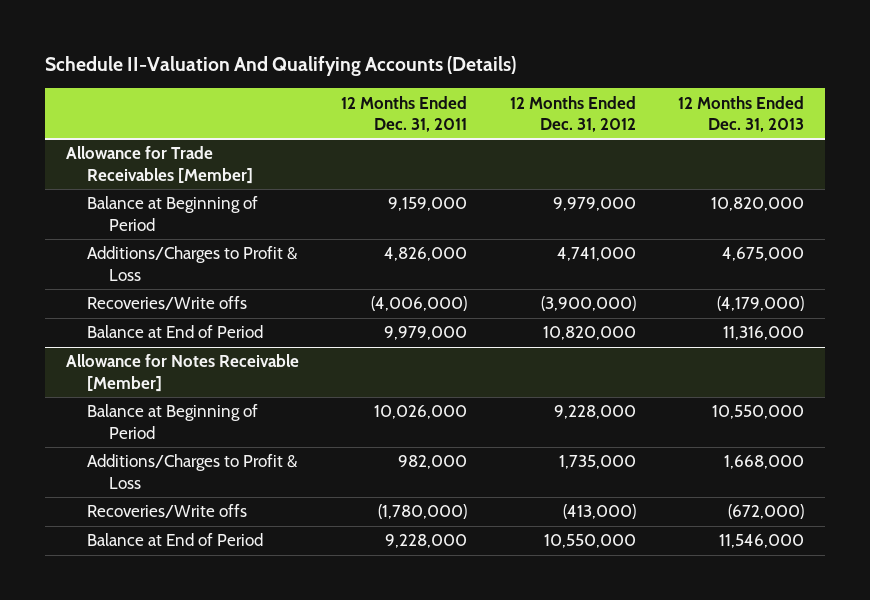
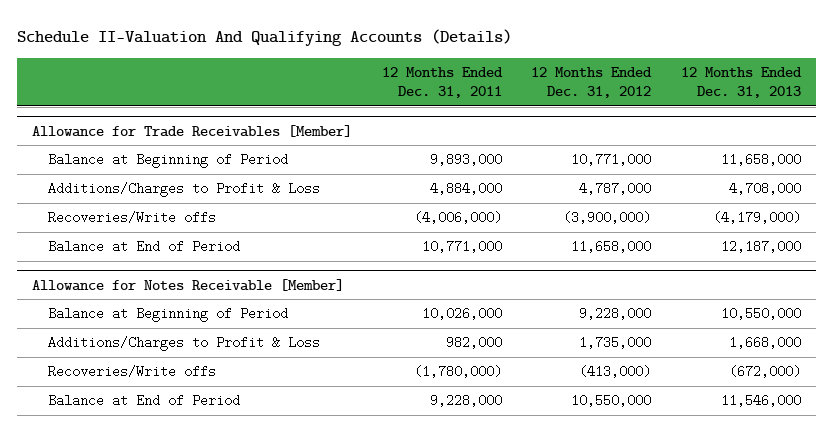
[388,197,468,212] 9,159,000 -> [429,153,502,167] 9,893,000
[552,197,636,212] 9,979,000 -> [571,153,652,167] 10,771,000
[710,197,804,212] 10,820,000 -> [720,153,801,167] 11,658,000
[384,247,468,262] 4,826,000 -> [429,182,502,196] 4,884,000
[556,247,636,262] 4,741,000 -> [579,182,652,196] 4,787,000
[721,247,804,262] 4,675,000 -> [728,182,801,196] 4,708,000
[384,326,468,341] 9,979,000 -> [421,240,502,254] 10,771,000
[542,326,636,341] 10,820,000 -> [571,240,652,254] 11,658,000
[722,326,804,341] 11,316,000 -> [720,240,801,254] 12,187,000

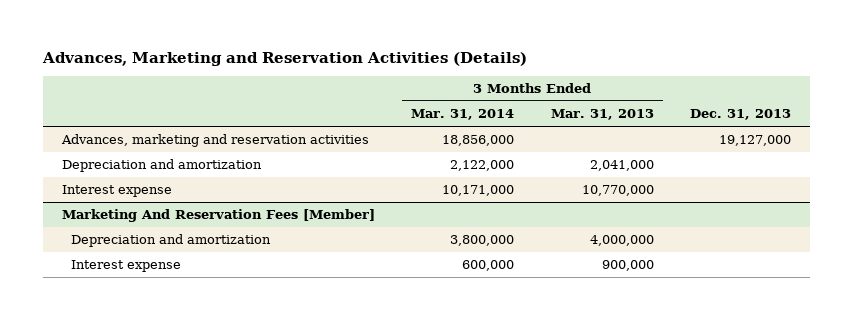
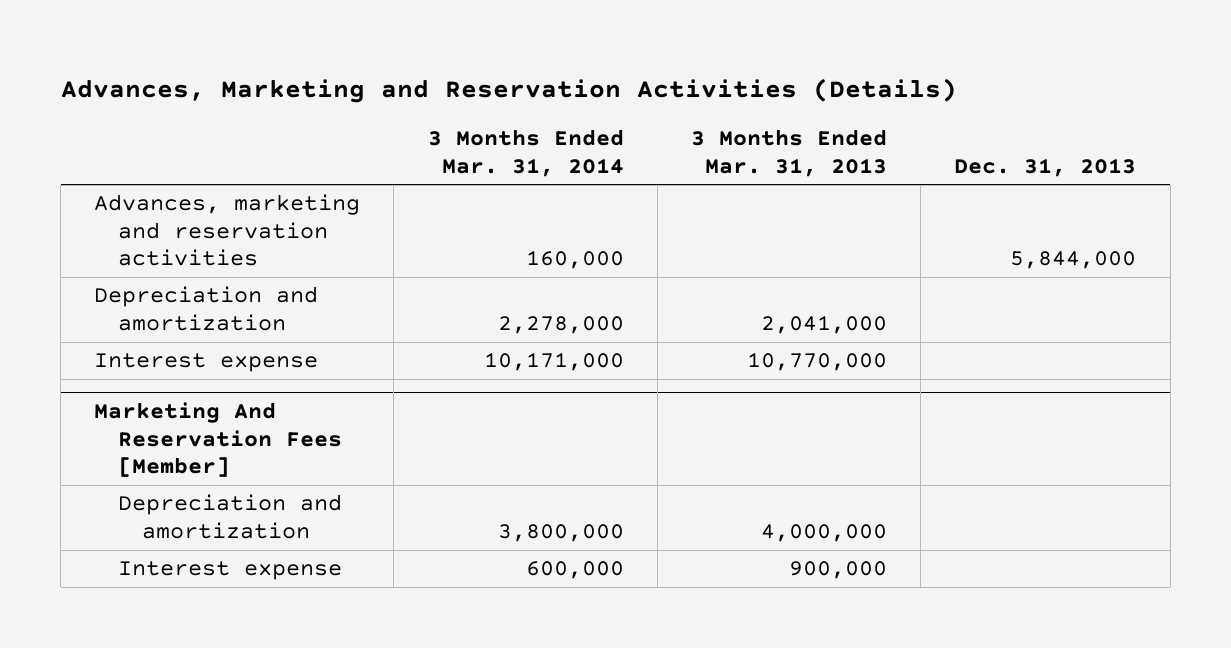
[442,135,515,147] 18,856,000 -> [525,250,624,270] 160,000
[719,135,792,147] 19,127,000 -> [1010,251,1137,270] 5,844,000
[450,160,515,172] 2,122,000 -> [497,315,624,334] 2,278,000

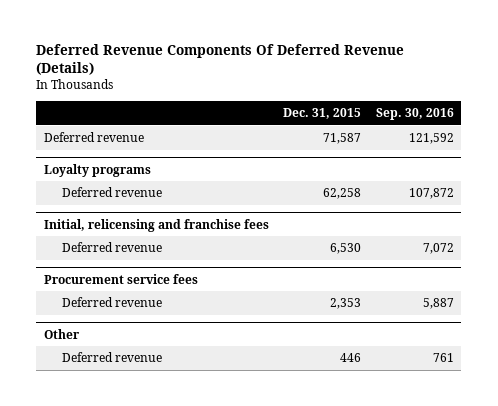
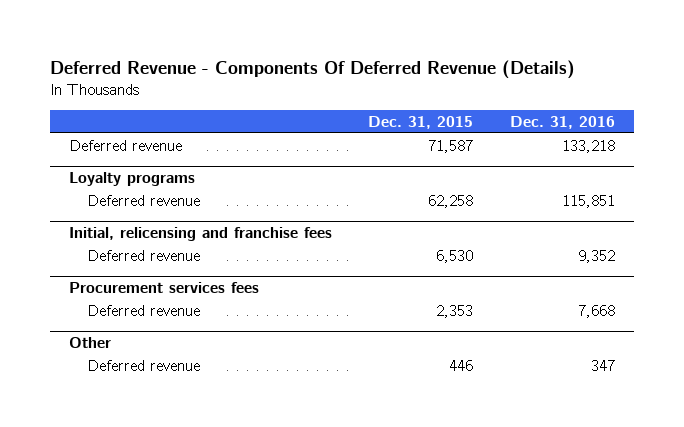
[36,43,405,76] Deferred Revenue Components Of Deferred Revenue (Details) -> [50,60,576,80] Deferred Revenue - Components Of Deferred Revenue (Details)
[375,108,454,121] Sep. 30, 2016 -> none
none -> [510,115,616,129] Dec. 31, 2016
[43,273,198,284] Procurement service fees -> [68,281,259,293] Procurement services fees

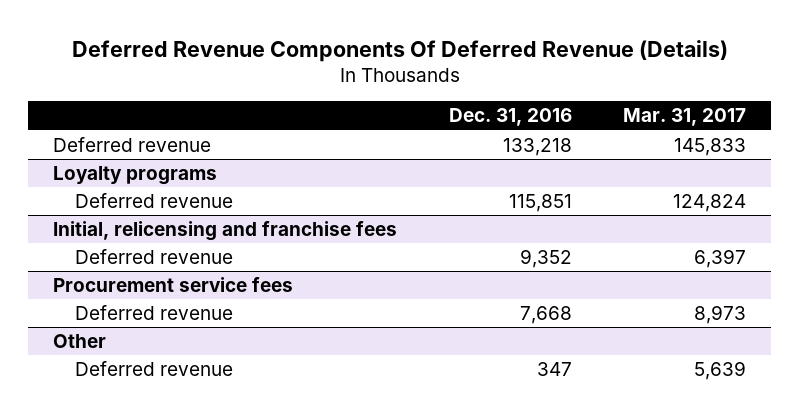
[50,60,576,80] Deferred Revenue - Components Of Deferred Revenue (Details) -> [71,39,728,62] Deferred Revenue Components Of Deferred Revenue (Details)
[368,115,474,129] Dec. 31, 2015 -> none
none -> [622,108,746,127] Mar. 31, 2017
[68,281,259,293] Procurement services fees -> [53,277,294,293] Procurement service fees

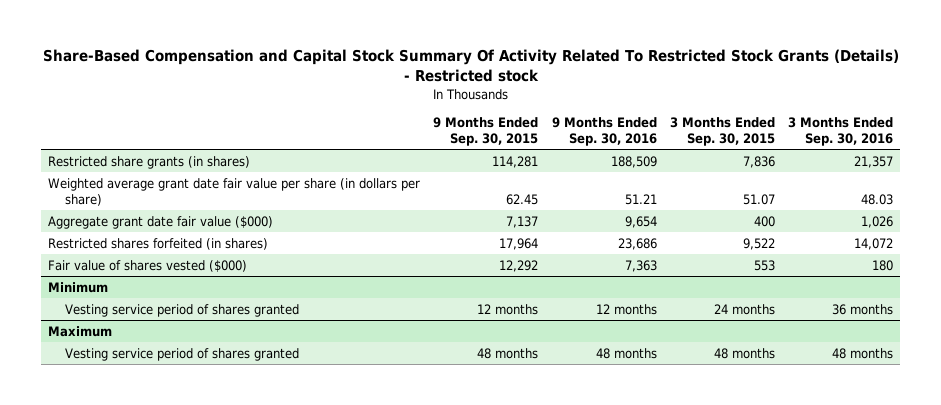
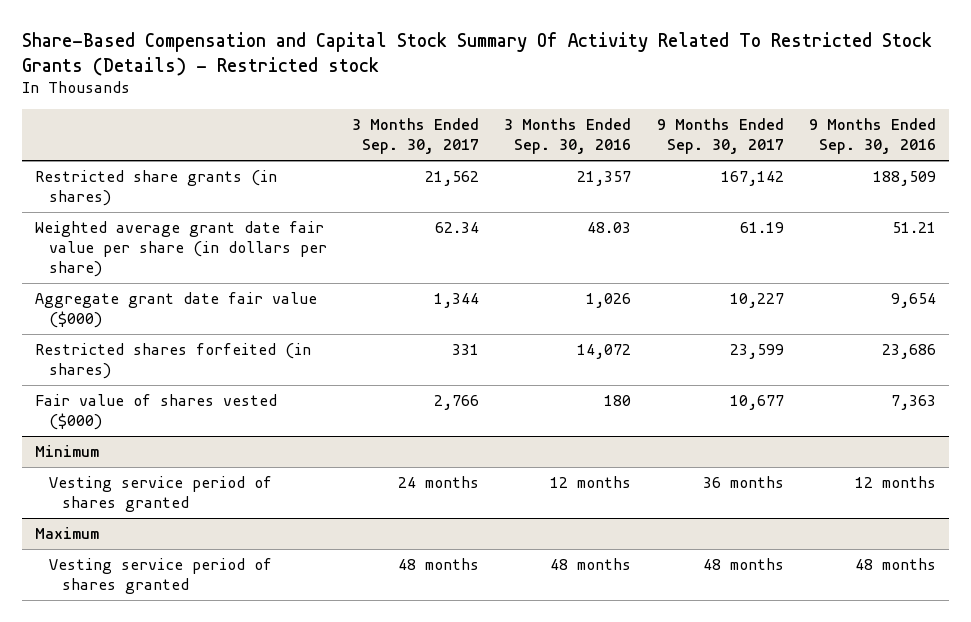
[433,117,539,147] 9 Months Ended Sep. 30, 2015 -> none
[669,117,775,147] 3 Months Ended Sep. 30, 2015 -> none
none -> [352,118,480,155] 3 Months Ended Sep. 30, 2017
none -> [656,118,784,155] 9 Months Ended Sep. 30, 2017
[832,303,894,315] 36 months -> [550,475,632,488] 12 months

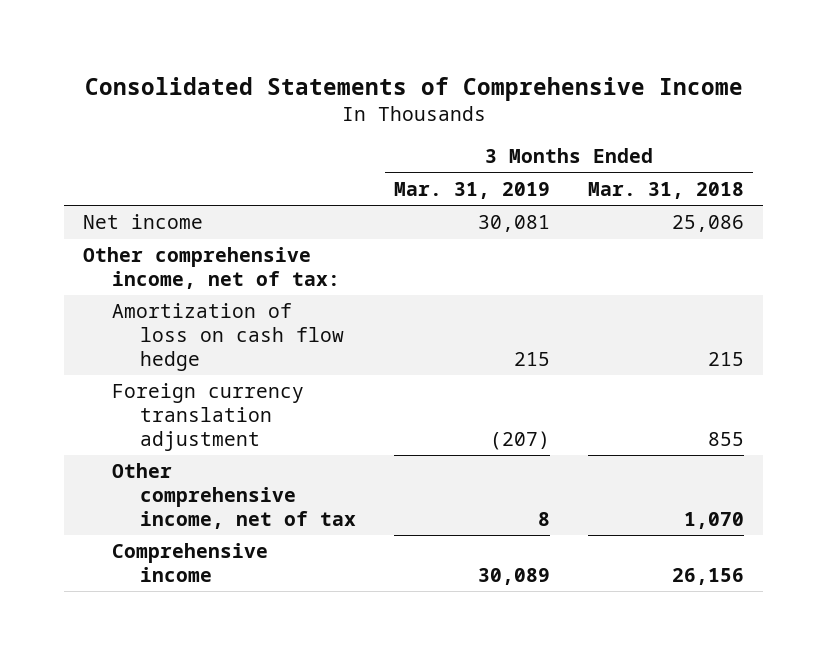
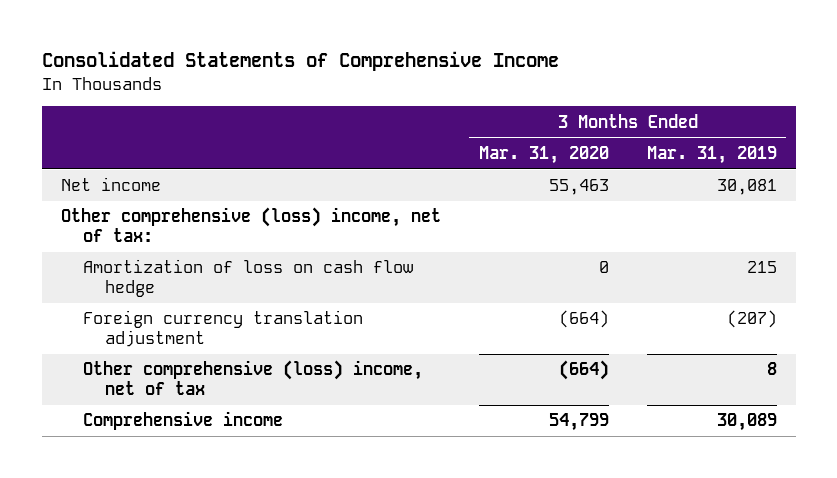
[587,182,744,200] Mar. 31, 2018 -> none
none -> [478,145,609,164] Mar. 31, 2020
[83,247,340,290] Other comprehensive income, net of tax: -> [60,207,441,242] Other comprehensive (loss) income, net of tax:
[111,463,357,529] Other comprehensive income, net of tax -> [82,360,423,395] Other comprehensive (loss) income, net of tax

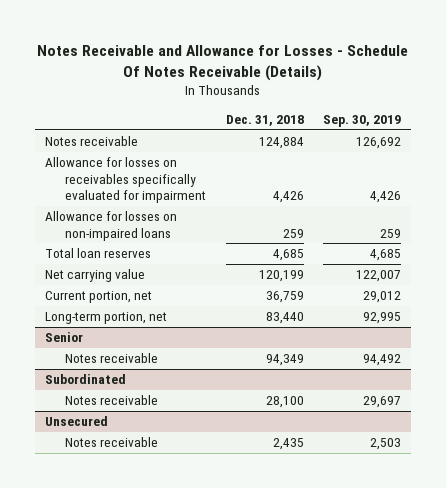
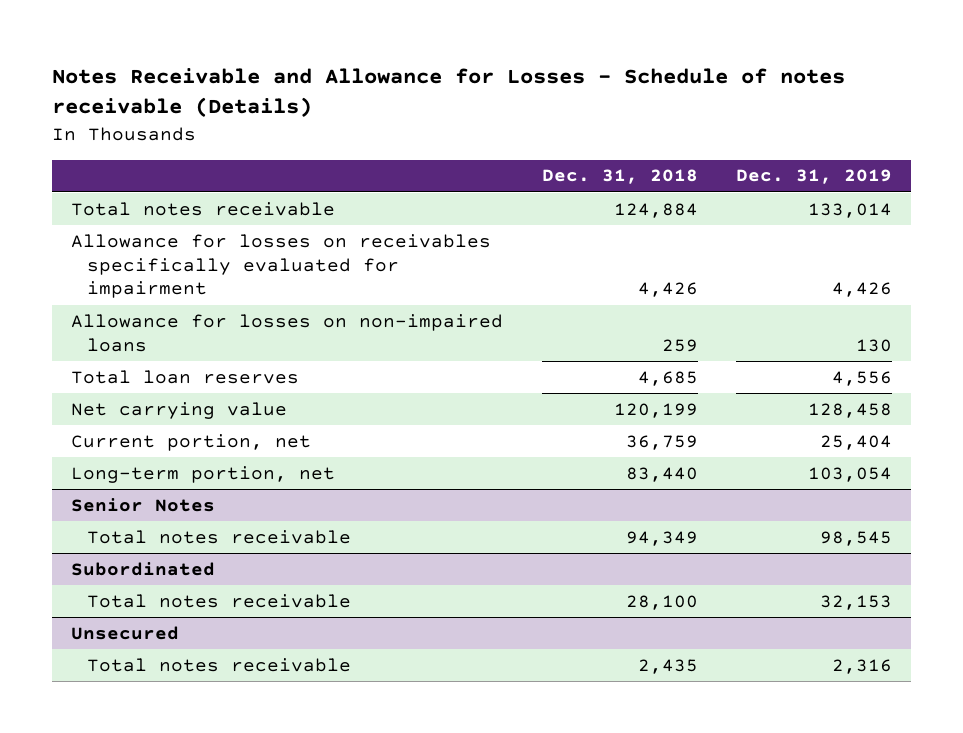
[37,45,409,82] Notes Receivable and Allowance for Losses - Schedule Of Notes Receivable (Details) -> [52,67,846,118] Notes Receivable and Allowance for Losses - Schedule of notes receivable (Details)
[323,115,402,128] Sep. 30, 2019 -> none
none -> [735,169,892,185] Dec. 31, 2019
[45,136,139,147] Notes receivable -> [71,201,336,216] Total notes receivable
[45,332,84,343] Senior -> [71,497,216,512] Senior Notes
[65,353,159,364] Notes receivable -> [87,529,352,544] Total notes receivable
[65,395,159,406] Notes receivable -> [87,593,352,608] Total notes receivable
[65,437,159,448] Notes receivable -> [87,657,352,672] Total notes receivable

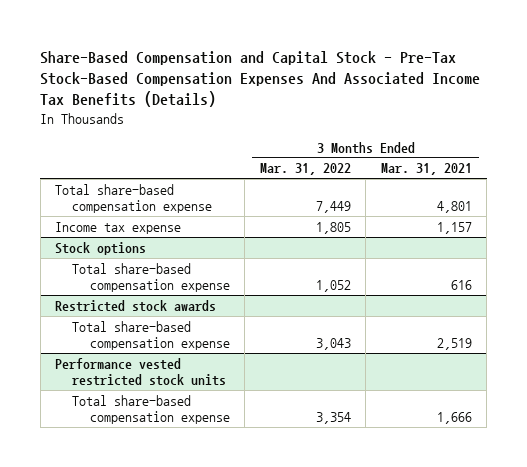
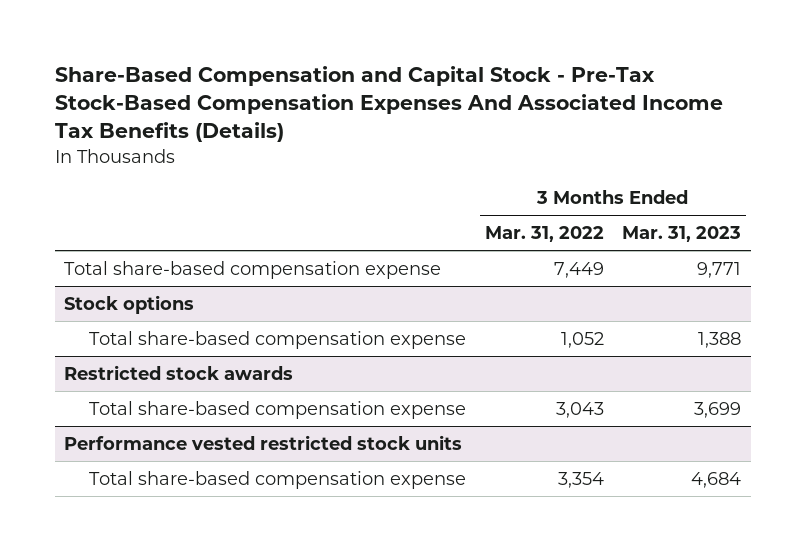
[380,163,472,176] Mar. 31, 2021 -> none
none -> [622,226,742,243] Mar. 31, 2023
[55,221,182,234] Income tax expense -> none

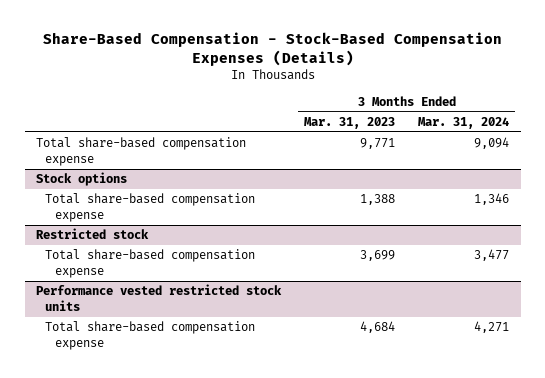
[54,66,723,143] Share-Based Compensation and Capital Stock - Pre-Tax Stock-Based Compensation Expenses And Associated Income Tax Benefits (Details) -> [42,31,502,66] Share-Based Compensation - Stock-Based Compensation Expenses (Details)
[484,226,604,243] Mar. 31, 2022 -> none
none -> [418,117,510,130] Mar. 31, 2024
[63,364,293,380] Restricted stock awards -> [36,228,150,240] Restricted stock

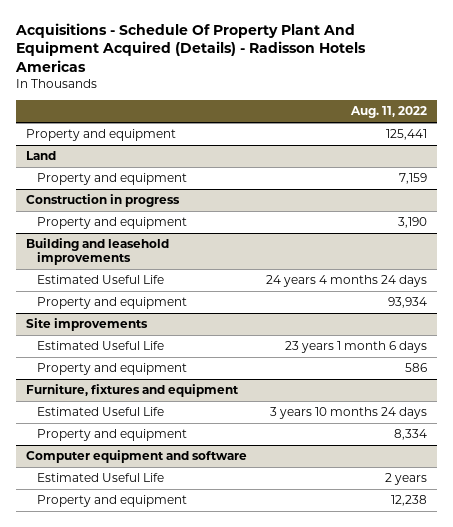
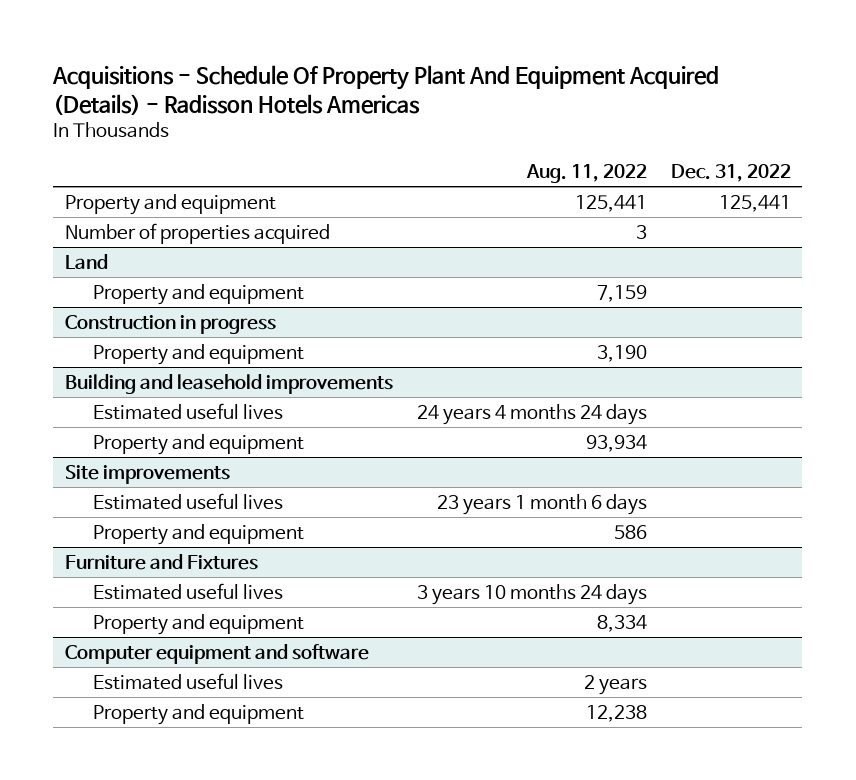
none -> [670,164,791,183] Dec. 31, 2022
none -> [65,222,331,244] Number of properties acquired
[37,275,165,285] Estimated Useful Life -> [93,402,284,420] Estimated useful lives
[37,341,165,351] Estimated Useful Life -> [93,492,284,510] Estimated useful lives
[25,384,239,398] Furniture, fixtures and equipment -> [65,553,259,570] Furniture and Fixtures
[37,407,165,417] Estimated Useful Life -> [93,582,284,600] Estimated useful lives
[37,473,165,483] Estimated Useful Life -> [93,672,284,690] Estimated useful lives

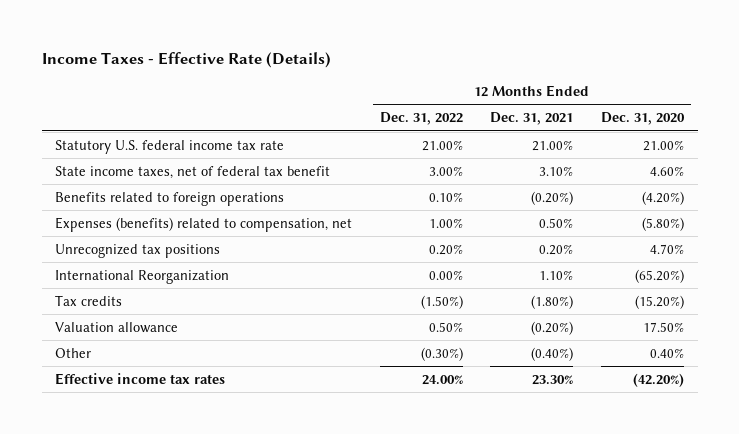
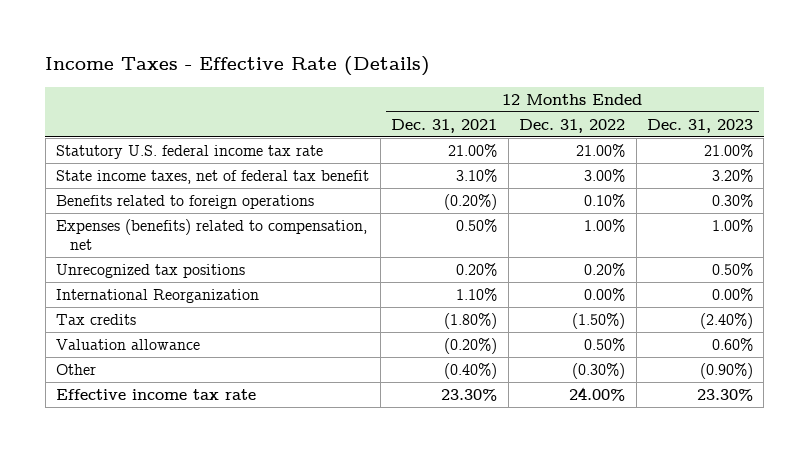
[600,112,685,126] Dec. 31, 2020 -> none
none -> [647,118,754,133] Dec. 31, 2023
[55,372,226,385] Effective income tax rates -> [56,389,257,401] Effective income tax rate

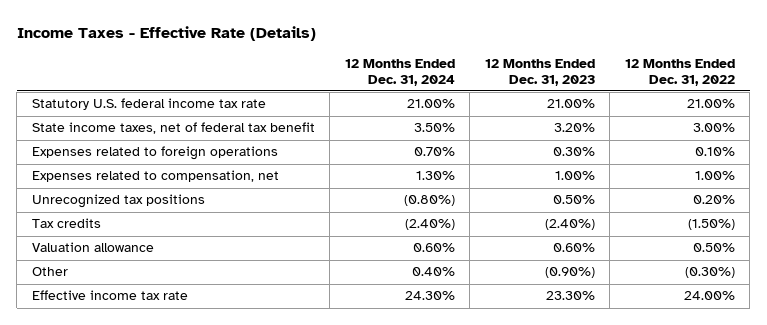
[391,118,498,133] Dec. 31, 2021 -> none
none -> [344,58,455,86] 12 Months Ended Dec. 31, 2024
[56,195,315,210] Benefits related to foreign operations -> [31,146,278,161] Expenses related to foreign operations
[56,219,368,251] Expenses (benefits) related to compensation, net -> [31,170,279,183] Expenses related to compensation, net
[56,289,260,304] International Reorganization -> none

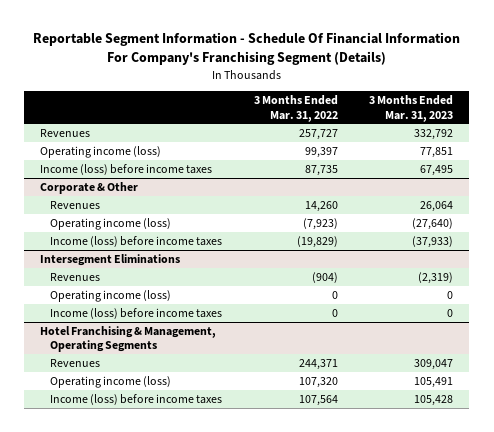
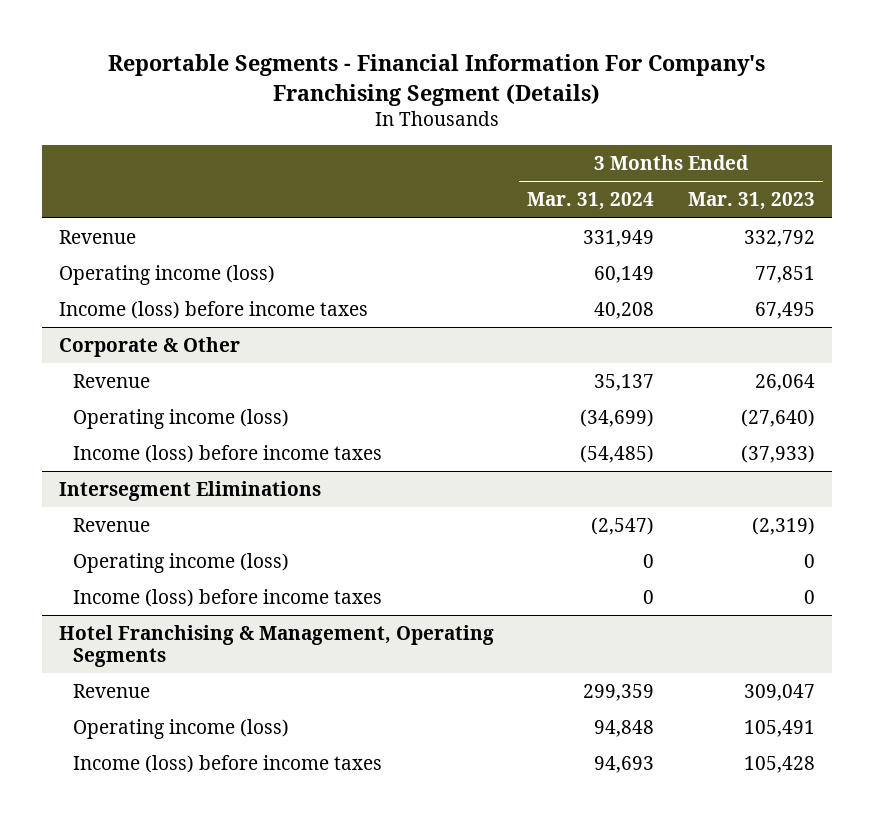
[32,32,460,66] Reportable Segment Information - Schedule Of Financial Information For Company's Franchising Segment (Details) -> [107,54,765,106] Reportable Segments - Financial Information For Company's Franchising Segment (Details)
[253,95,338,122] 3 Months Ended Mar. 31, 2022 -> none
none -> [527,192,655,211] Mar. 31, 2024
[40,128,91,137] Revenues -> [58,229,136,244] Revenue
[49,200,100,209] Revenues -> [72,373,150,388] Revenue
[49,272,100,281] Revenues -> [72,517,150,532] Revenue
[49,358,100,367] Revenues -> [72,683,150,698] Revenue

